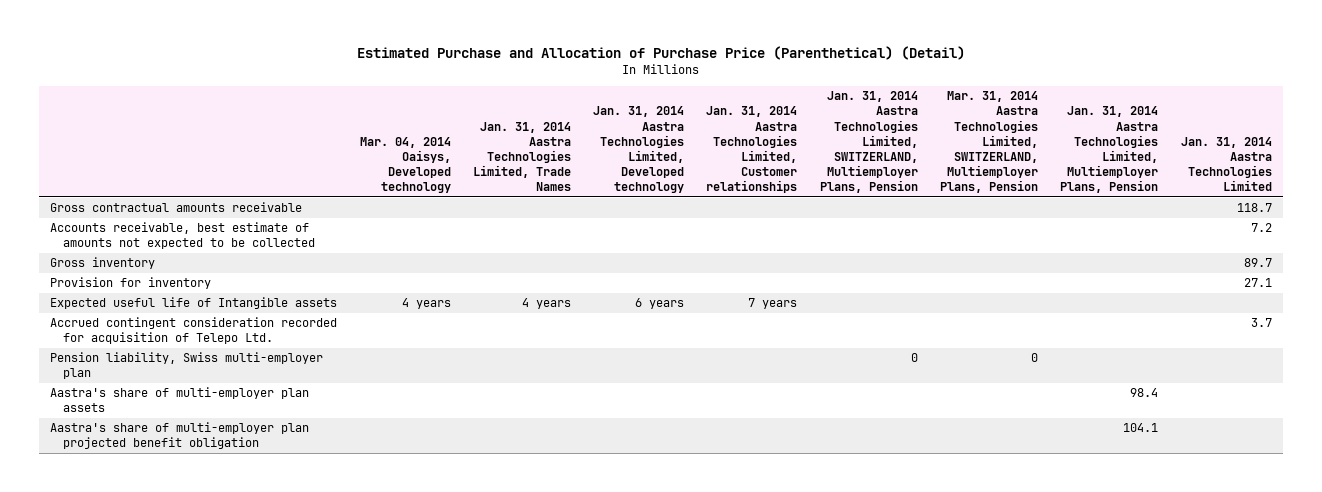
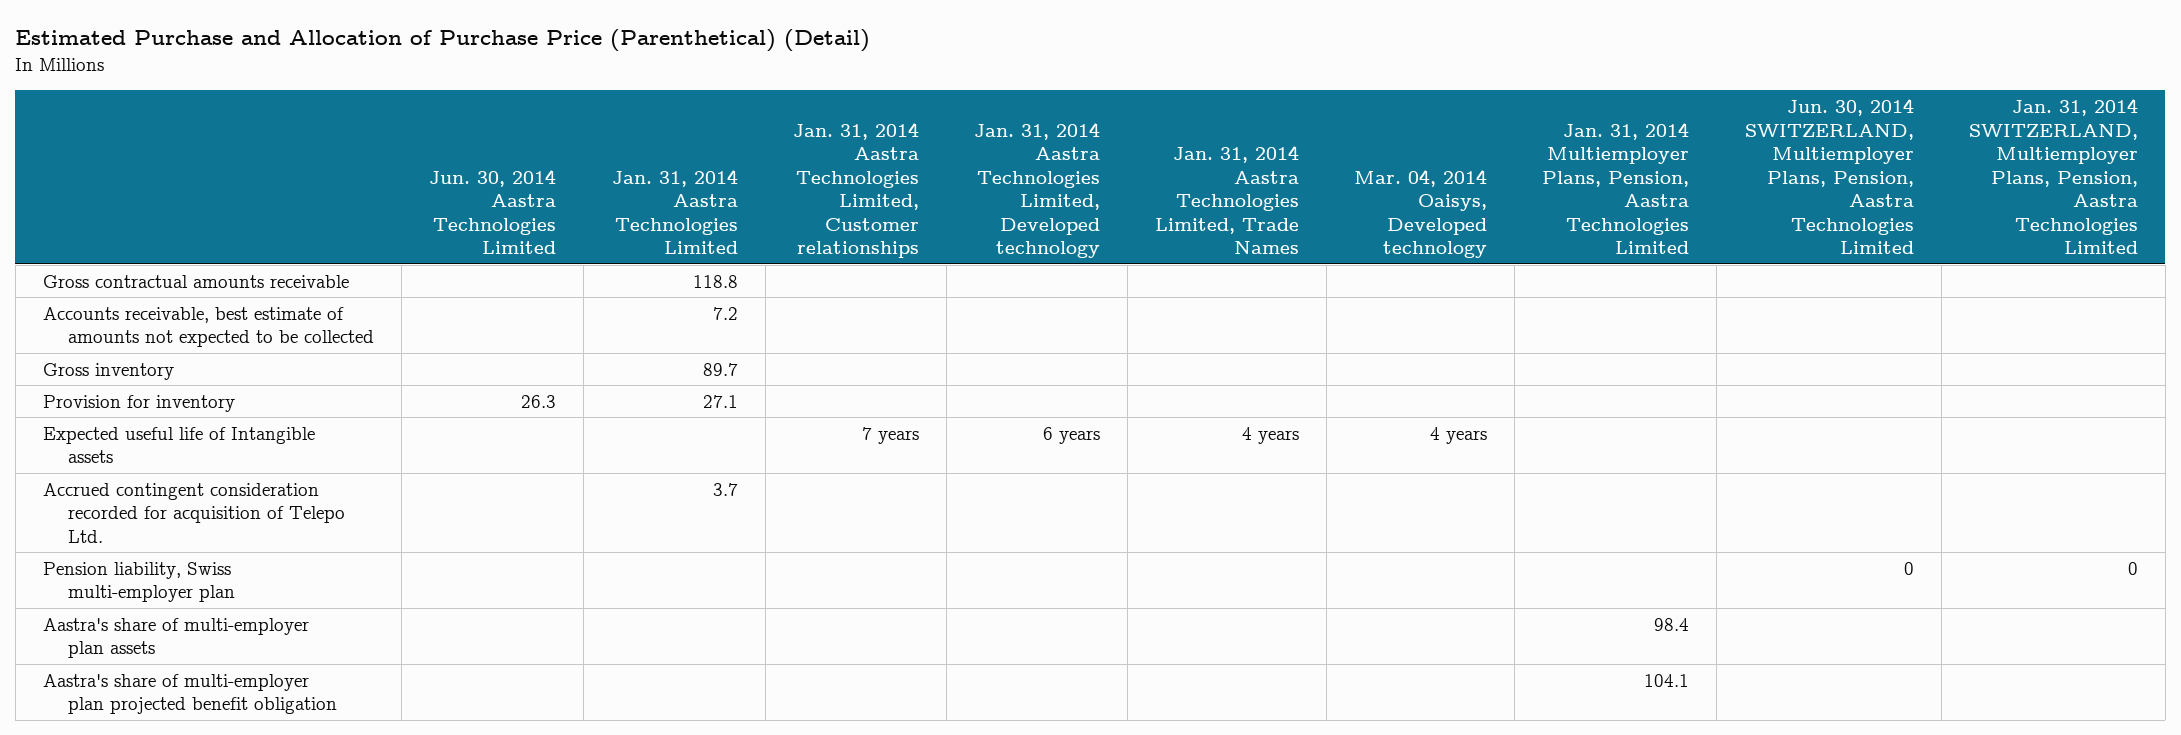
[819,91,918,194] Jan. 31, 2014 Aastra Technologies Limited, SWITZERLAND, Multiemployer Plans, Pension -> none
[940,91,1039,194] Mar. 31, 2014 Aastra Technologies Limited, SWITZERLAND, Multiemployer Plans, Pension -> none
[1060,106,1159,194] Jan. 31, 2014 Aastra Technologies Limited, Multiemployer Plans, Pension -> none
none -> [429,168,557,255] Jun. 30, 2014 Aastra Technologies Limited
none -> [1542,121,1690,255] Jan. 31, 2014 Multiemployer Plans, Pension, Aastra Technologies Limited
none -> [1744,98,1914,255] Jun. 30, 2014 SWITZERLAND, Multiemployer Plans, Pension, Aastra Technologies Limited
none -> [1968,98,2138,255] Jan. 31, 2014 SWITZERLAND, Multiemployer Plans, Pension, Aastra Technologies Limited
[1236,203,1272,213] 118.7 -> [692,274,738,288] 118.8

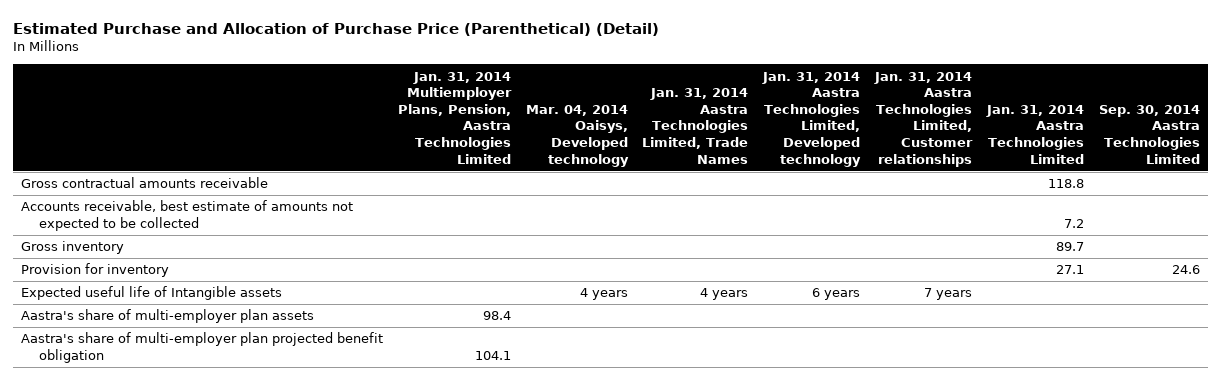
[429,168,557,255] Jun. 30, 2014 Aastra Technologies Limited -> none
[1744,98,1914,255] Jun. 30, 2014 SWITZERLAND, Multiemployer Plans, Pension, Aastra Technologies Limited -> none
[1968,98,2138,255] Jan. 31, 2014 SWITZERLAND, Multiemployer Plans, Pension, Aastra Technologies Limited -> none
none -> [1099,104,1201,164] Sep. 30, 2014 Aastra Technologies Limited
[42,482,346,543] Accrued contingent consideration recorded for acquisition of Telepo Ltd. -> none
[42,561,236,603] Pension liability, Swiss multi-employer plan -> none

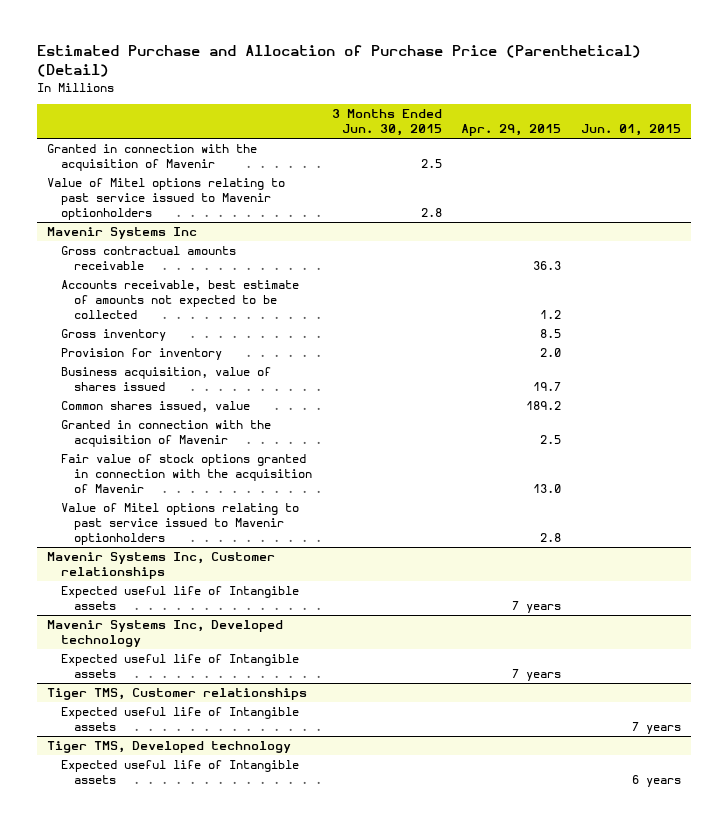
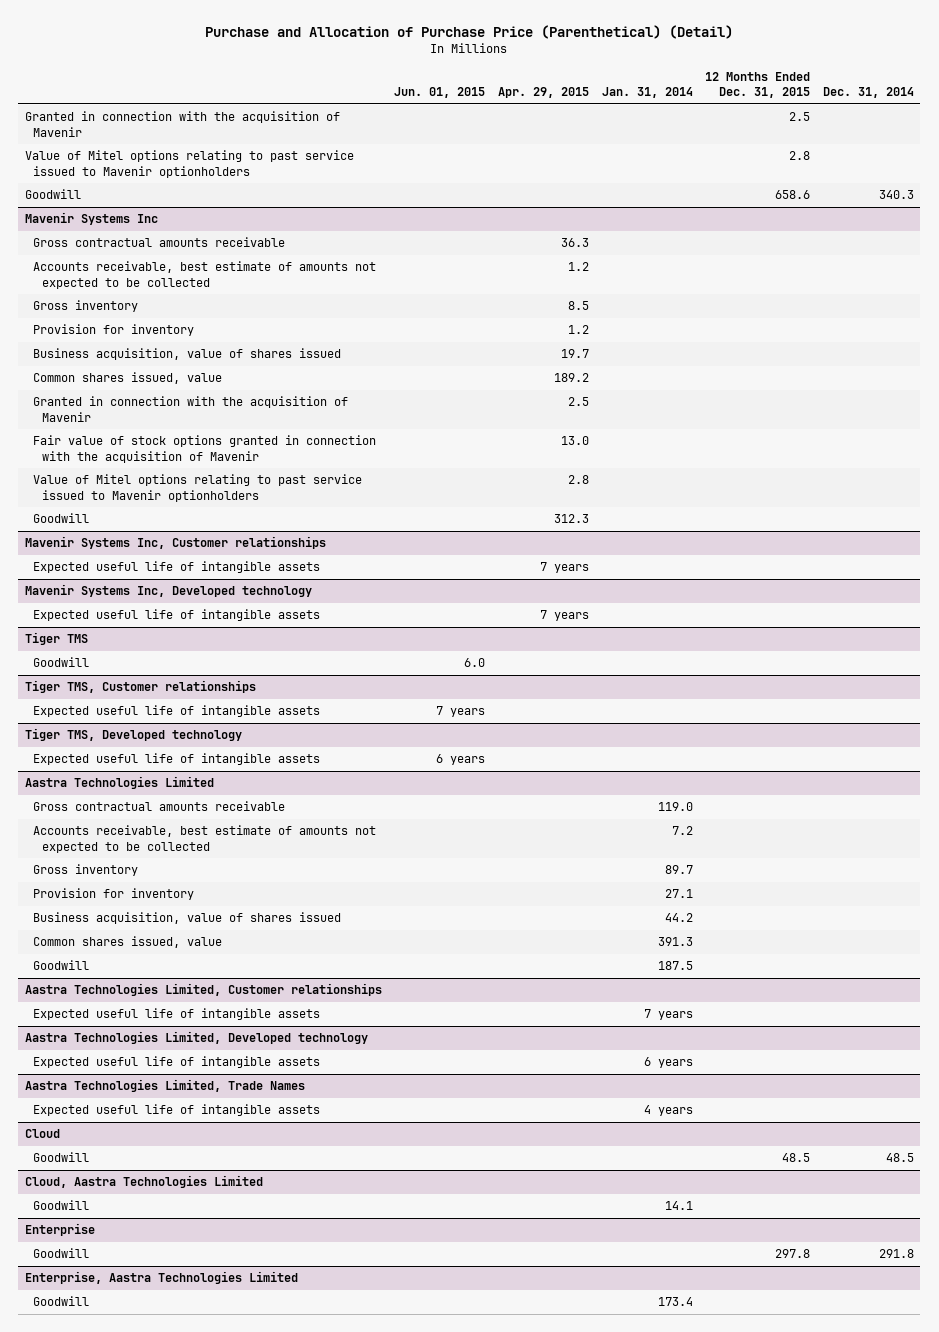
[37,45,642,78] Estimated Purchase and Allocation of Purchase Price (Parenthetical) (Detail) -> [205,24,734,39] Purchase and Allocation of Purchase Price (Parenthetical) (Detail)
[331,109,442,137] 3 Months Ended Jun. 30, 2015 -> none
none -> [601,87,693,99] Jan. 31, 2014
none -> [705,72,811,99] 12 Months Ended Dec. 31, 2015
none -> [822,87,914,99] Dec. 31, 2014
none -> [24,189,81,200] Goodwill
[540,348,562,358] 2.0 -> [567,325,589,335] 1.2
none -> [33,513,90,524] Goodwill
[60,586,299,611] Expected useful life of Intangible assets -> [33,561,321,574] Expected useful life of intangible assets
[60,654,299,679] Expected useful life of Intangible assets -> [33,609,321,622] Expected useful life of intangible assets
none -> [24,632,88,646] Tiger TMS
none -> [33,657,90,668] Goodwill
[60,707,299,732] Expected useful life of Intangible assets -> [33,705,321,718] Expected useful life of intangible assets
[60,760,299,785] Expected useful life of Intangible assets -> [33,753,321,766] Expected useful life of intangible assets
none -> [24,776,214,790] Aastra Technologies Limited
none -> [33,801,286,812] Gross contractual amounts receivable
none -> [33,825,377,853] Accounts receivable, best estimate of amounts not expected to be collected
none -> [33,864,139,877] Gross inventory
none -> [33,888,195,901] Provision for inventory
none -> [33,912,342,925] Business acquisition, value of shares issued
none -> [33,936,223,949] Common shares issued, value
none -> [33,960,90,971] Goodwill
none -> [24,983,382,997] Aastra Technologies Limited, Customer relationships
none -> [33,1008,321,1021] Expected useful life of intangible assets
none -> [24,1031,368,1045] Aastra Technologies Limited, Developed technology
none -> [33,1056,321,1069] Expected useful life of intangible assets
none -> [24,1079,305,1093] Aastra Technologies Limited, Trade Names
none -> [33,1104,321,1117] Expected useful life of intangible assets
none -> [24,1129,60,1139] Cloud
none -> [33,1152,90,1163] Goodwill
none -> [24,1175,263,1189] Cloud, Aastra Technologies Limited
none -> [33,1200,90,1211] Goodwill
none -> [24,1223,95,1237] Enterprise
none -> [33,1248,90,1259] Goodwill
none -> [24,1271,298,1285] Enterprise, Aastra Technologies Limited
none -> [33,1296,90,1307] Goodwill

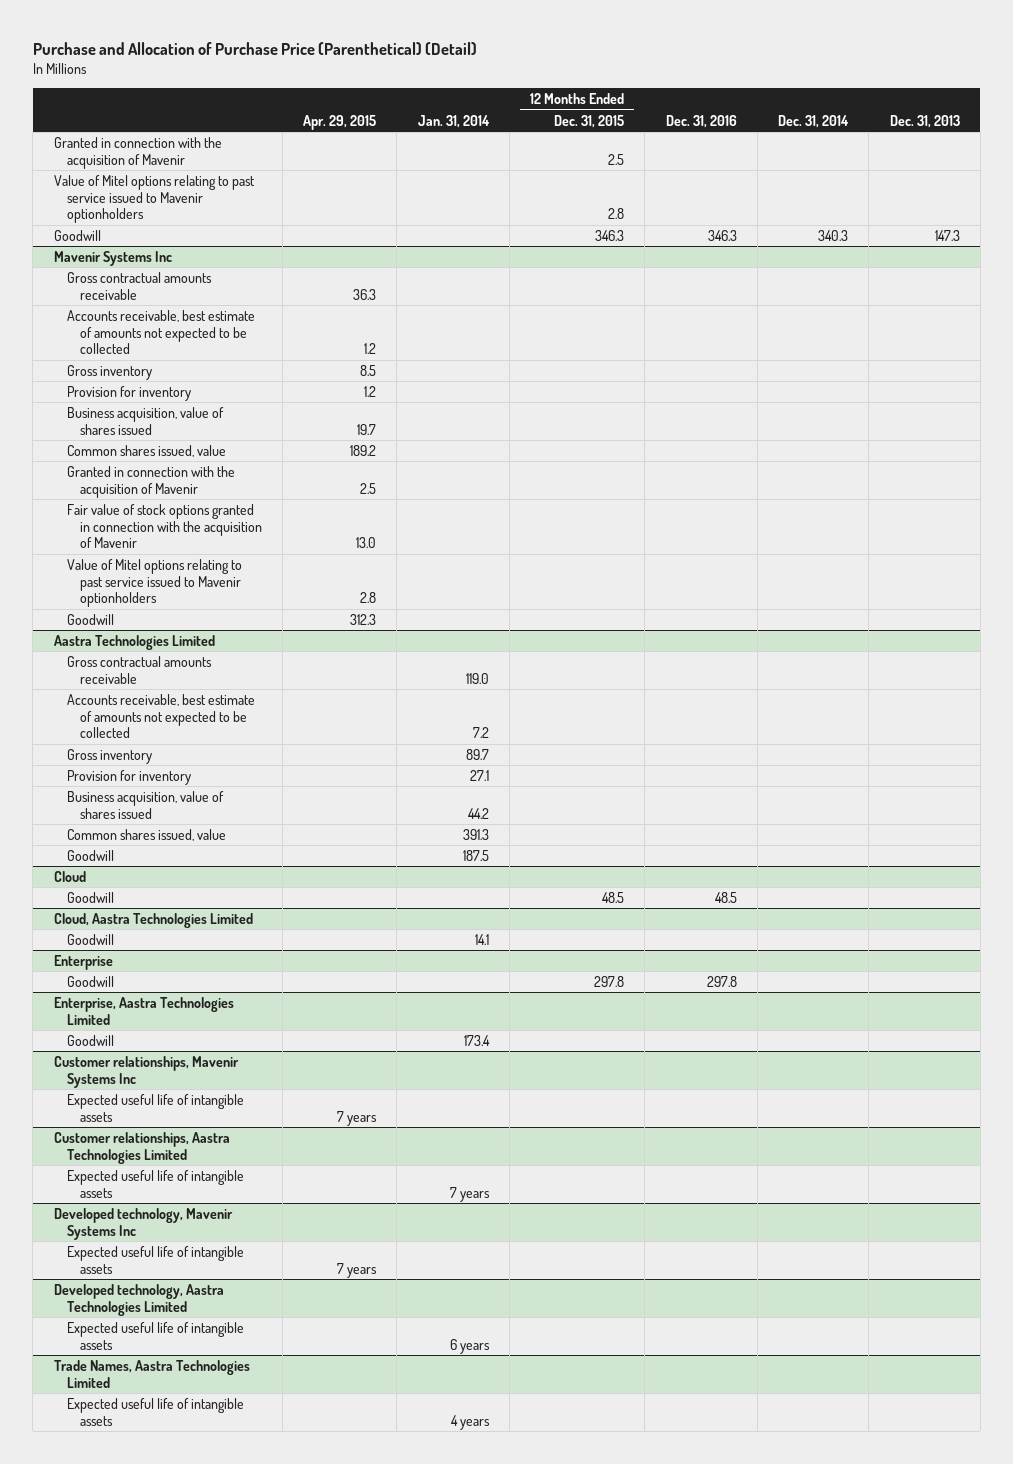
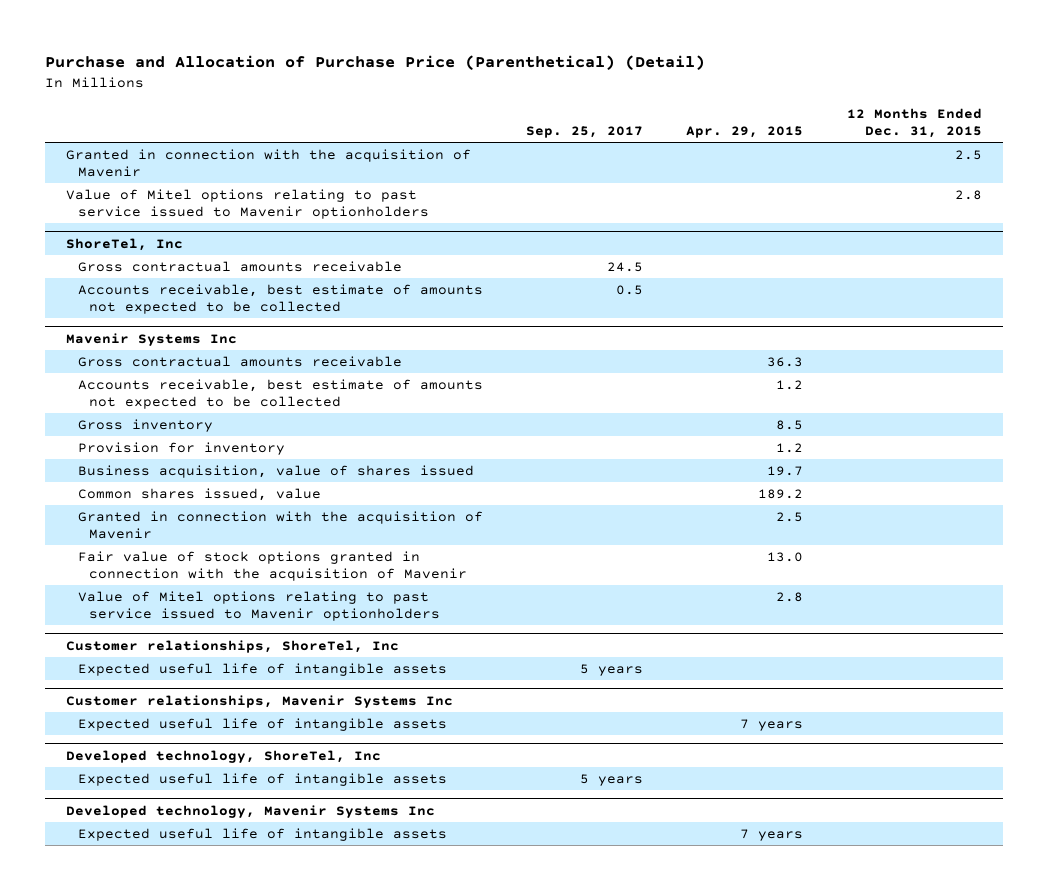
[417,114,490,128] Jan. 31, 2014 -> none
[665,114,737,128] Dec. 31, 2016 -> none
[778,114,850,128] Dec. 31, 2014 -> none
[889,114,960,128] Dec. 31, 2013 -> none
none -> [525,125,643,138] Sep. 25, 2017
[53,229,101,241] Goodwill -> none
none -> [66,237,184,251] ShoreTel, Inc
none -> [77,260,402,272] Gross contractual amounts receivable
none -> [77,283,483,315] Accounts receivable, best estimate of amounts not expected to be collected
[66,613,114,625] Goodwill -> none
[53,634,215,650] Aastra Technologies Limited -> none
[66,655,212,684] Gross contractual amounts receivable -> none
[66,693,255,739] Accounts receivable, best estimate of amounts not expected to be collected -> none
[66,748,152,764] Gross inventory -> none
[66,769,191,785] Provision for inventory -> none
[66,790,224,819] Business acquisition, value of shares issued -> none
[66,828,226,841] Common shares issued, value -> none
[66,849,114,861] Goodwill -> none
[53,870,86,882] Cloud -> none
[66,891,114,903] Goodwill -> none
[53,912,253,928] Cloud, Aastra Technologies Limited -> none
[66,933,114,945] Goodwill -> none
[53,954,113,970] Enterprise -> none
[66,975,114,987] Goodwill -> none
[53,996,234,1025] Enterprise, Aastra Technologies Limited -> none
[66,1034,114,1046] Goodwill -> none
none -> [66,639,400,653] Customer relationships, ShoreTel, Inc
none -> [77,662,447,676] Expected useful life of intangible assets
[53,1131,230,1164] Customer relationships, Aastra Technologies Limited -> none
[66,1169,244,1198] Expected useful life of intangible assets -> none
none -> [66,749,382,763] Developed technology, ShoreTel, Inc
none -> [77,772,447,786] Expected useful life of intangible assets
[53,1283,224,1316] Developed technology, Aastra Technologies Limited -> none
[66,1321,244,1350] Expected useful life of intangible assets -> none
[53,1359,250,1388] Trade Names, Aastra Technologies Limited -> none
[66,1397,244,1426] Expected useful life of intangible assets -> none

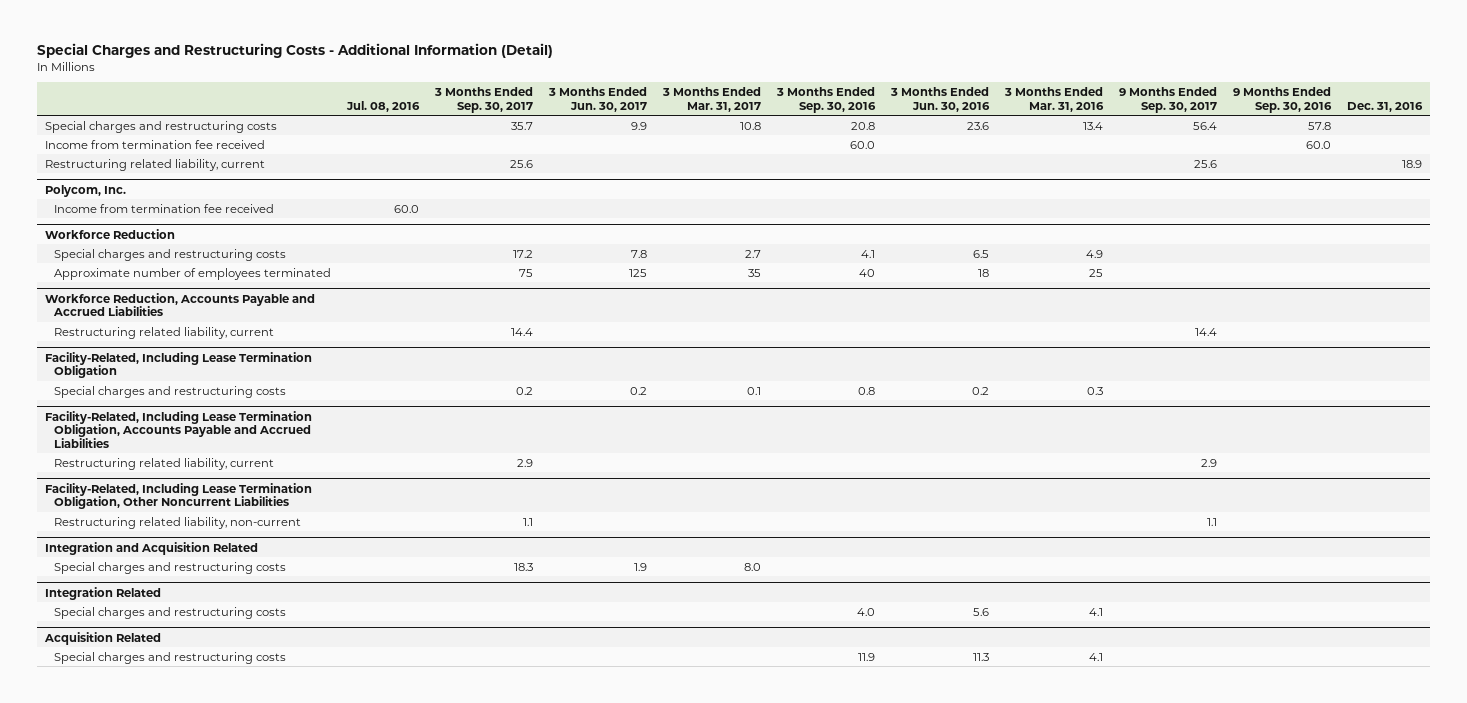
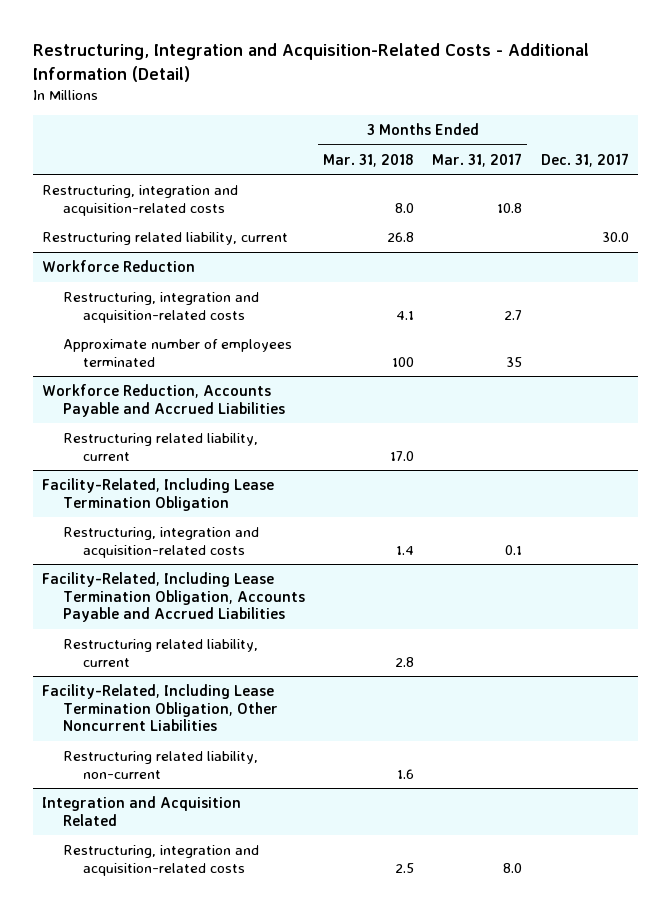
[36,42,553,58] Special Charges and Restructuring Costs - Additional Information (Detail) -> [32,43,589,82] Restructuring, Integration and Acquisition-Related Costs - Additional Information (Detail)
[345,100,420,112] Jul. 08, 2016 -> none
[433,87,533,113] 3 Months Ended Sep. 30, 2017 -> none
[547,87,647,112] 3 Months Ended Jun. 30, 2017 -> none
[775,87,876,113] 3 Months Ended Sep. 30, 2016 -> none
[889,87,990,112] 3 Months Ended Jun. 30, 2016 -> none
[1003,87,1104,112] 3 Months Ended Mar. 31, 2016 -> none
[1118,87,1217,113] 9 Months Ended Sep. 30, 2017 -> none
[1232,87,1332,113] 9 Months Ended Sep. 30, 2016 -> none
[1346,101,1423,112] Dec. 31, 2016 -> none
none -> [322,153,414,167] Mar. 31, 2018
none -> [540,152,629,167] Dec. 31, 2017
[44,120,277,133] Special charges and restructuring costs -> none
[44,139,265,149] Income from termination fee received -> none
none -> [42,184,239,216] Restructuring, integration and acquisition-related costs
[44,184,126,197] Polycom, Inc. -> none
[53,203,274,213] Income from termination fee received -> none
[53,248,286,261] Special charges and restructuring costs -> none
none -> [62,291,259,323] Restructuring, integration and acquisition-related costs
[53,385,286,398] Special charges and restructuring costs -> none
none -> [62,526,259,558] Restructuring, integration and acquisition-related costs
[53,561,286,574] Special charges and restructuring costs -> none
[44,586,161,600] Integration Related -> none
[53,606,286,619] Special charges and restructuring costs -> none
[43,631,161,645] Acquisition Related -> none
[53,651,286,664] Special charges and restructuring costs -> none
none -> [62,844,259,876] Restructuring, integration and acquisition-related costs

